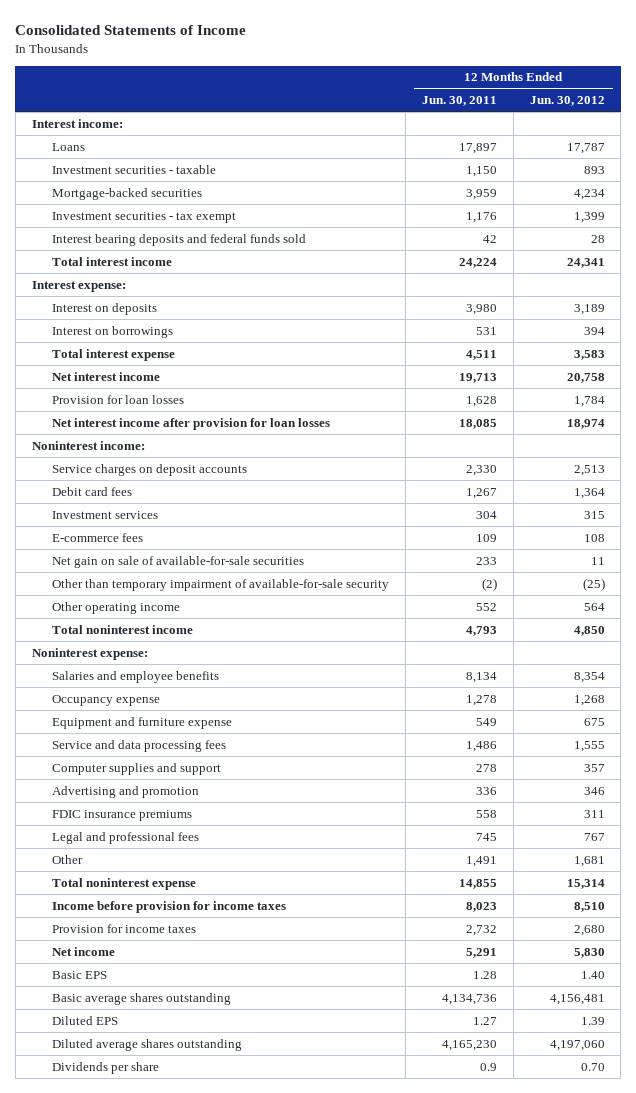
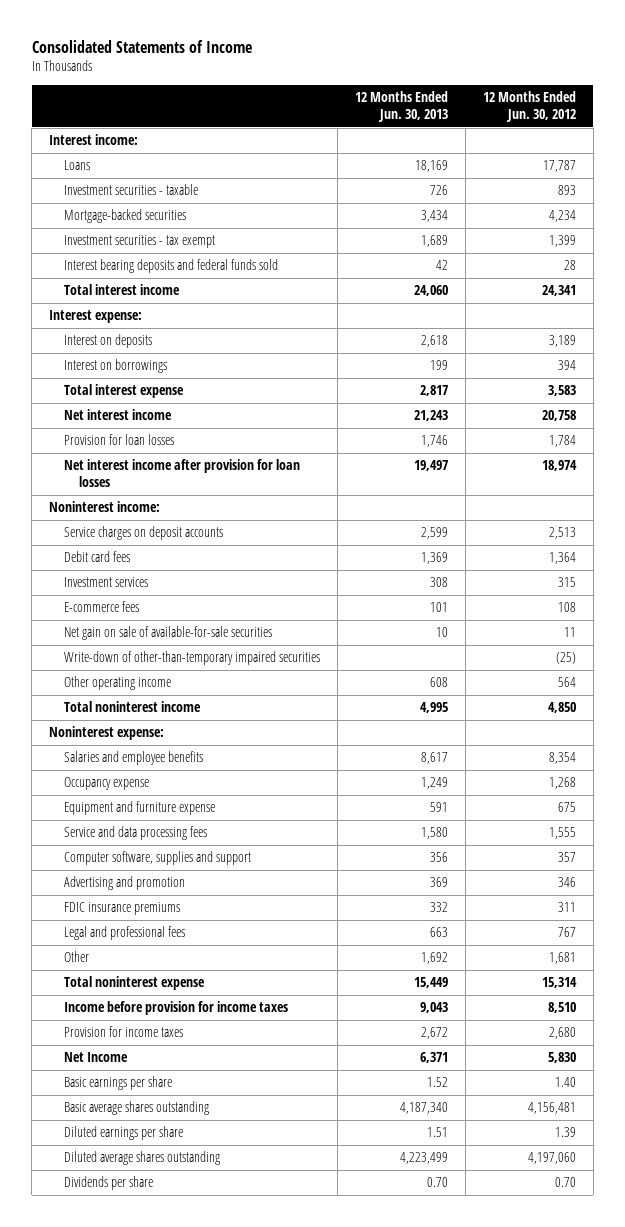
[421,95,497,106] Jun. 30, 2011 -> none
none -> [354,90,448,123] 12 Months Ended Jun. 30, 2013
[52,578,390,591] Other than temporary impairment of available-for-sale security -> none
none -> [64,651,321,666] Write-down of other-than-temporary impaired securities
[52,762,222,775] Computer supplies and support -> [64,851,252,866] Computer software, supplies and support
[52,946,116,956] Net income -> [64,1052,129,1063] Net Income
[52,970,108,979] Basic EPS -> [64,1076,173,1091] Basic earnings per share
[52,1015,119,1025] Diluted EPS -> [64,1126,184,1141] Diluted earnings per share

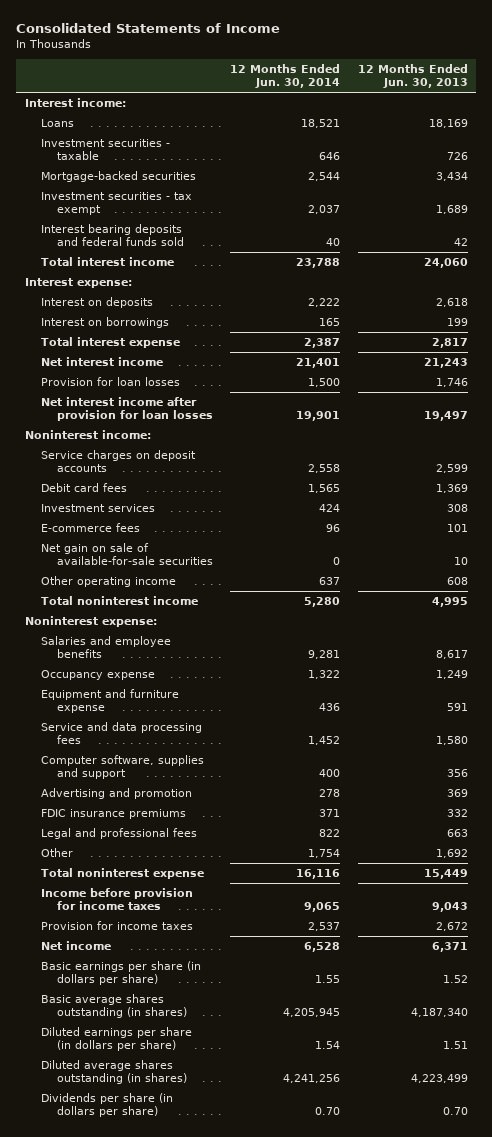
[482,90,576,123] 12 Months Ended Jun. 30, 2012 -> none
none -> [230,64,341,89] 12 Months Ended Jun. 30, 2014
[64,651,321,666] Write-down of other-than-temporary impaired securities -> none
[64,1052,129,1063] Net Income -> [41,940,112,950] Net income
[64,1076,173,1091] Basic earnings per share -> [41,960,202,986] Basic earnings per share (in dollars per share)
[64,1101,210,1116] Basic average shares outstanding -> [41,993,188,1019] Basic average shares outstanding (in shares)
[64,1126,184,1141] Diluted earnings per share -> [41,1026,193,1052] Diluted earnings per share (in dollars per share)
[64,1151,221,1166] Diluted average shares outstanding -> [41,1059,188,1085] Diluted average shares outstanding (in shares)
[64,1176,154,1191] Dividends per share -> [41,1092,174,1118] Dividends per share (in dollars per share)

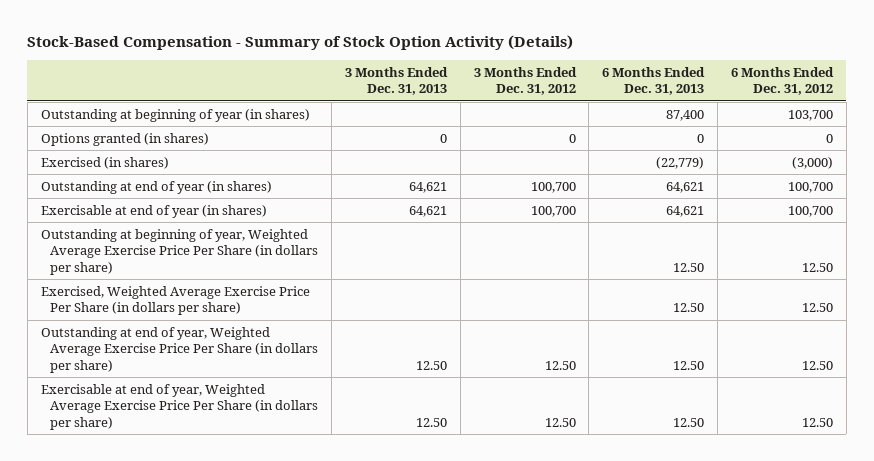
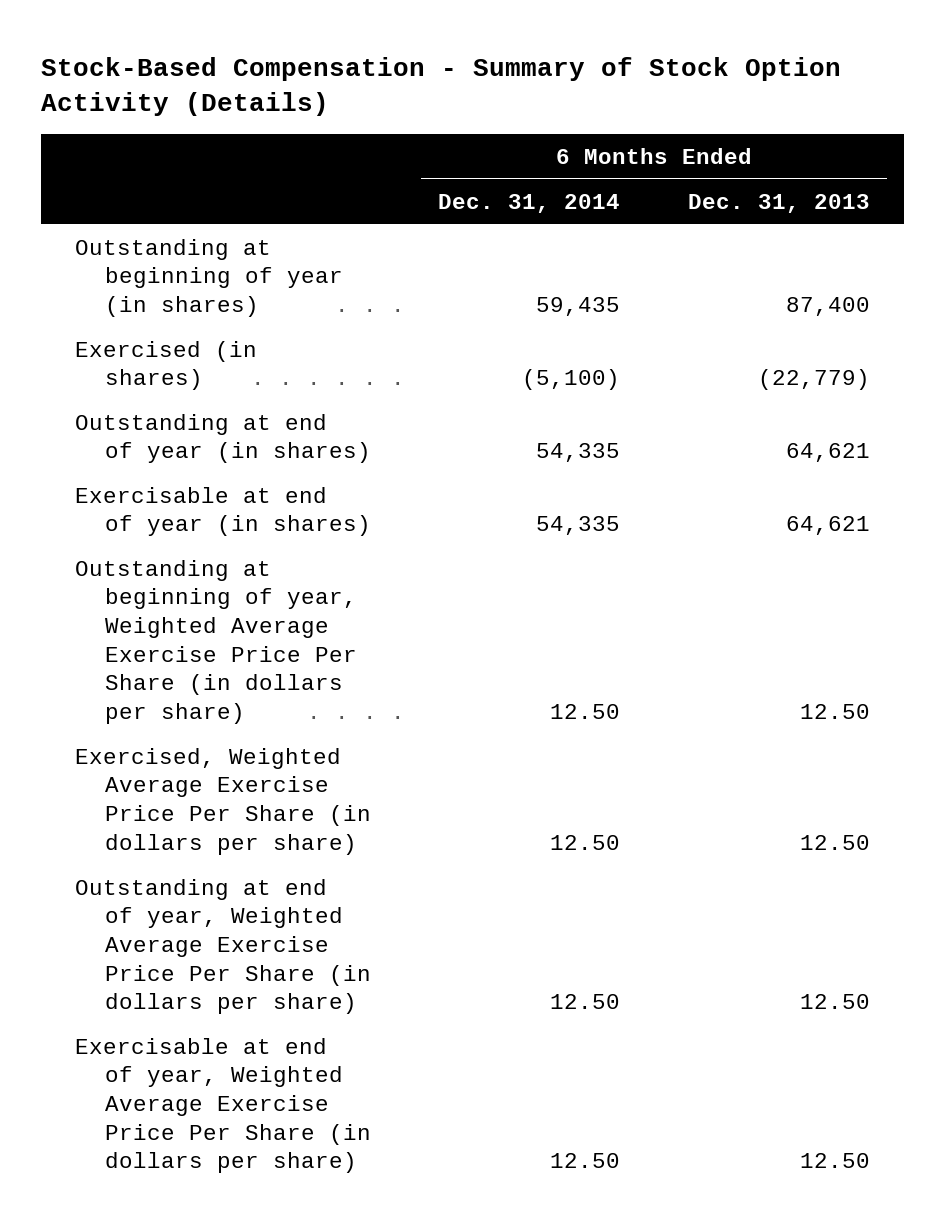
[344,66,448,96] 3 Months Ended Dec. 31, 2013 -> none
[473,66,577,96] 3 Months Ended Dec. 31, 2012 -> none
[731,66,835,96] 6 Months Ended Dec. 31, 2012 -> none
none -> [438,193,621,213] Dec. 31, 2014
[40,132,209,146] Options granted (in shares) -> none

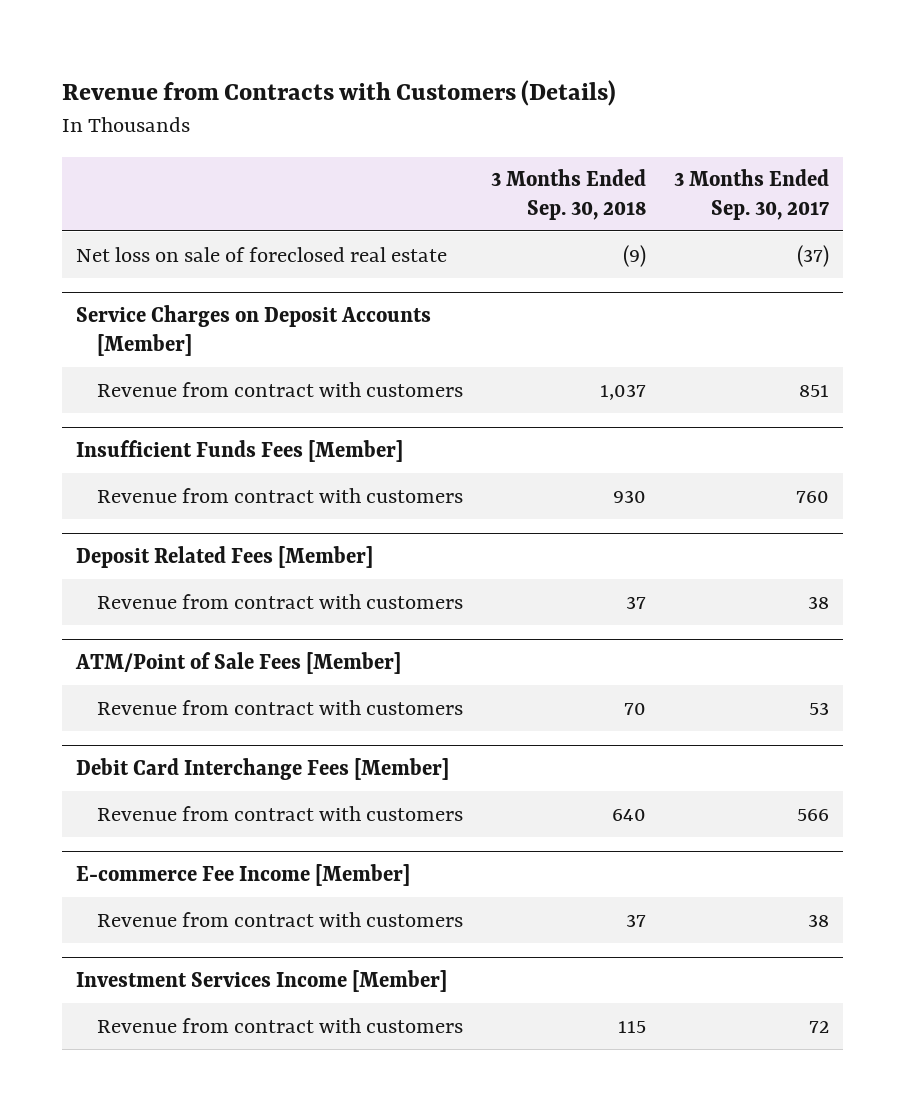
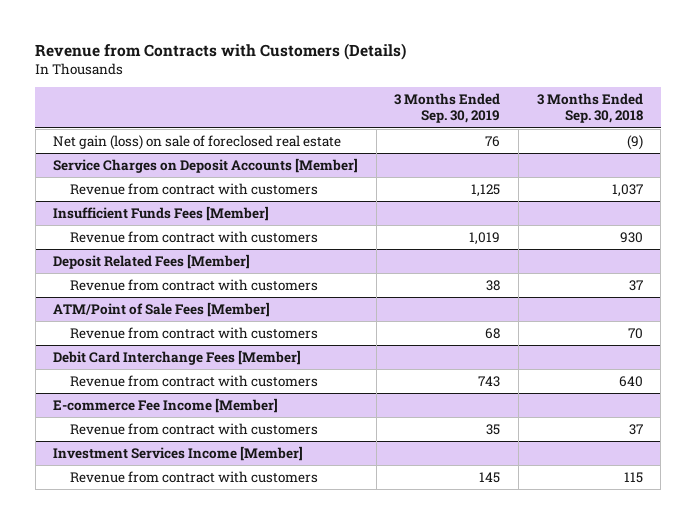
[673,169,829,220] 3 Months Ended Sep. 30, 2017 -> none
none -> [394,93,501,124] 3 Months Ended Sep. 30, 2019
[76,246,448,262] Net loss on sale of foreclosed real estate -> [53,134,342,150] Net gain (loss) on sale of foreclosed real estate

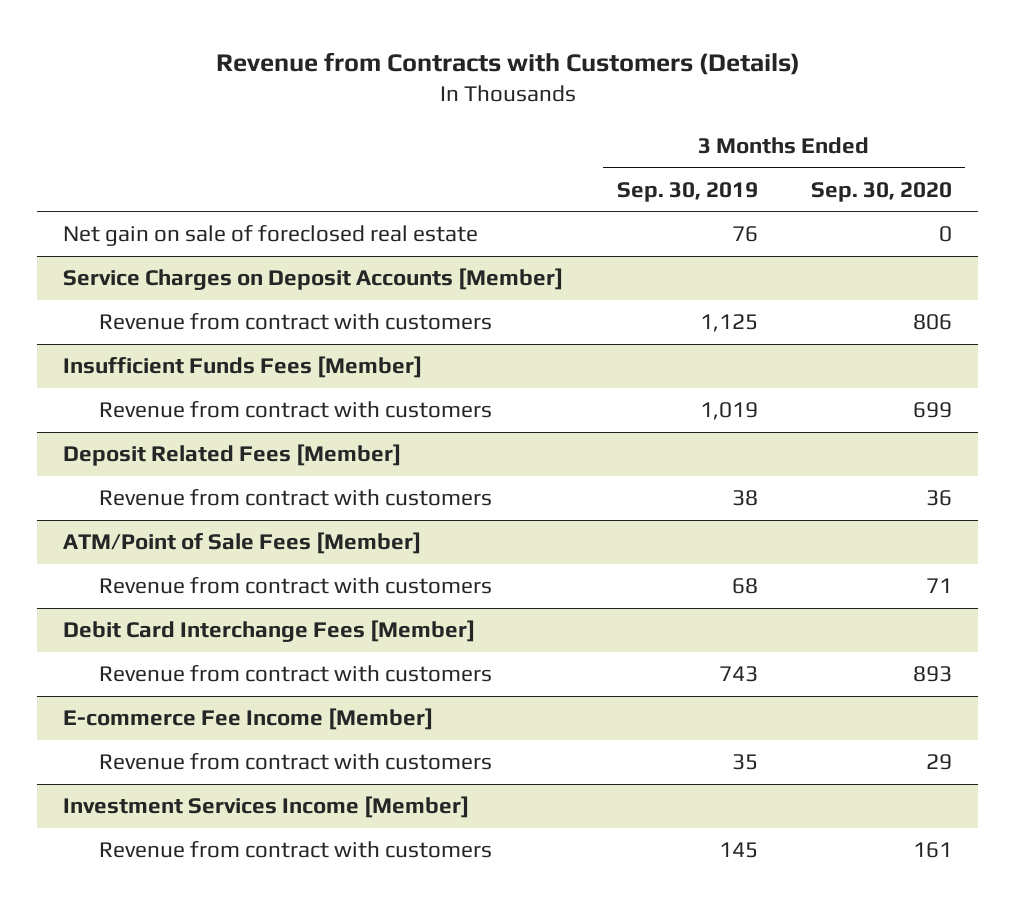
[536,93,643,124] 3 Months Ended Sep. 30, 2018 -> none
none -> [810,181,952,202] Sep. 30, 2020
[53,134,342,150] Net gain (loss) on sale of foreclosed real estate -> [63,225,479,247] Net gain on sale of foreclosed real estate

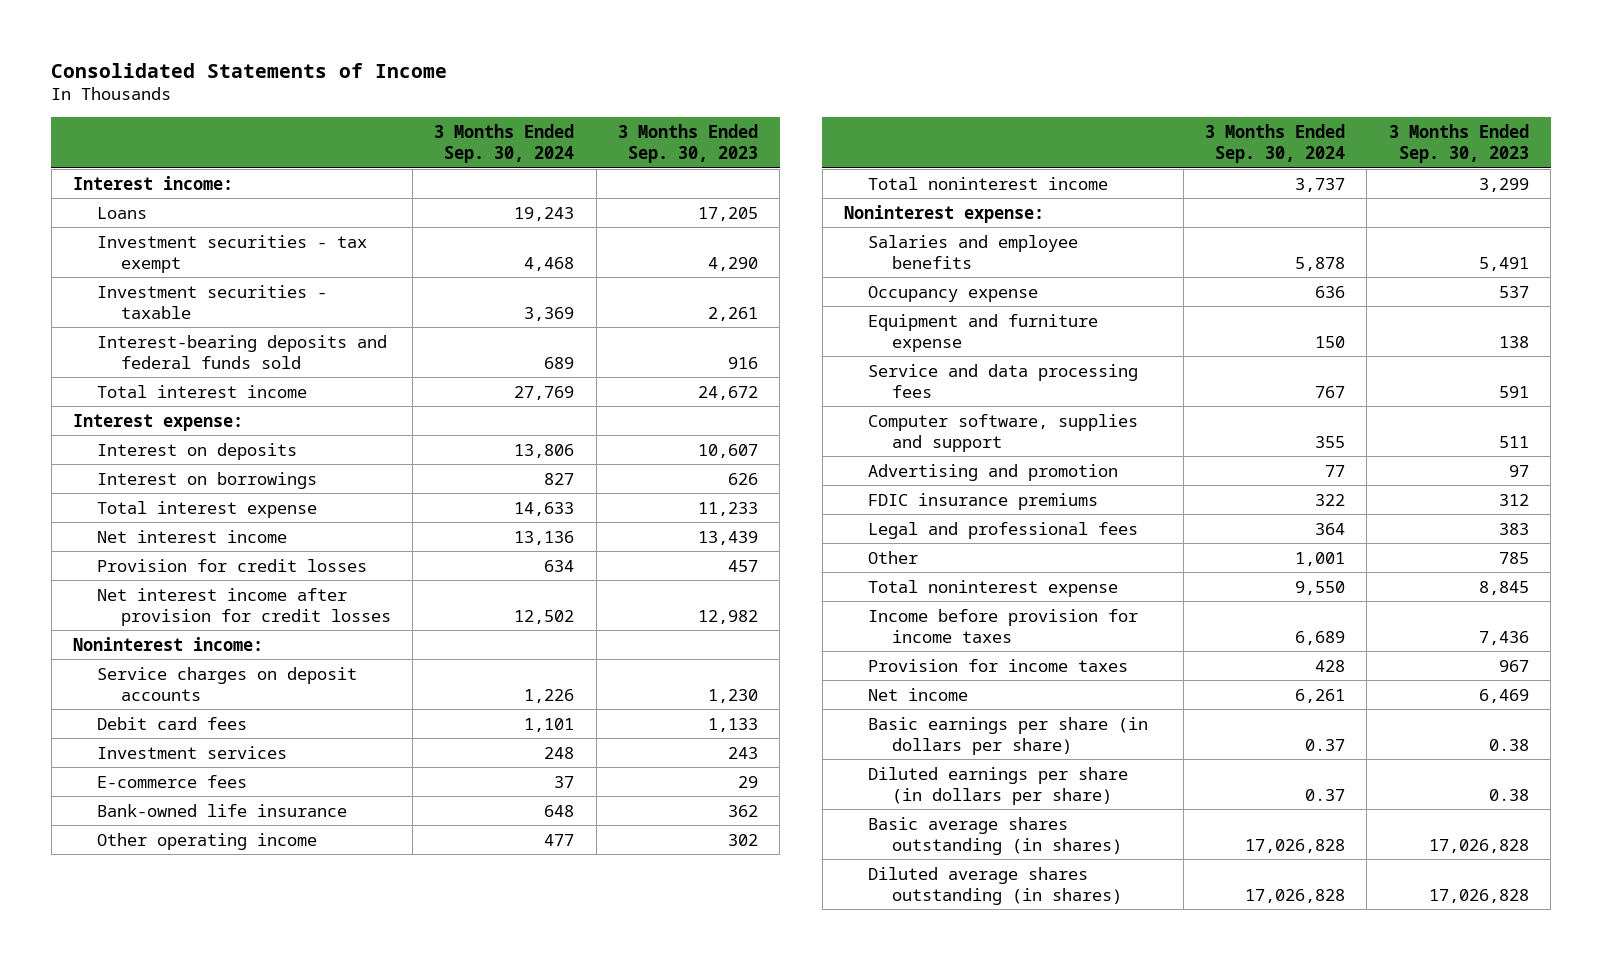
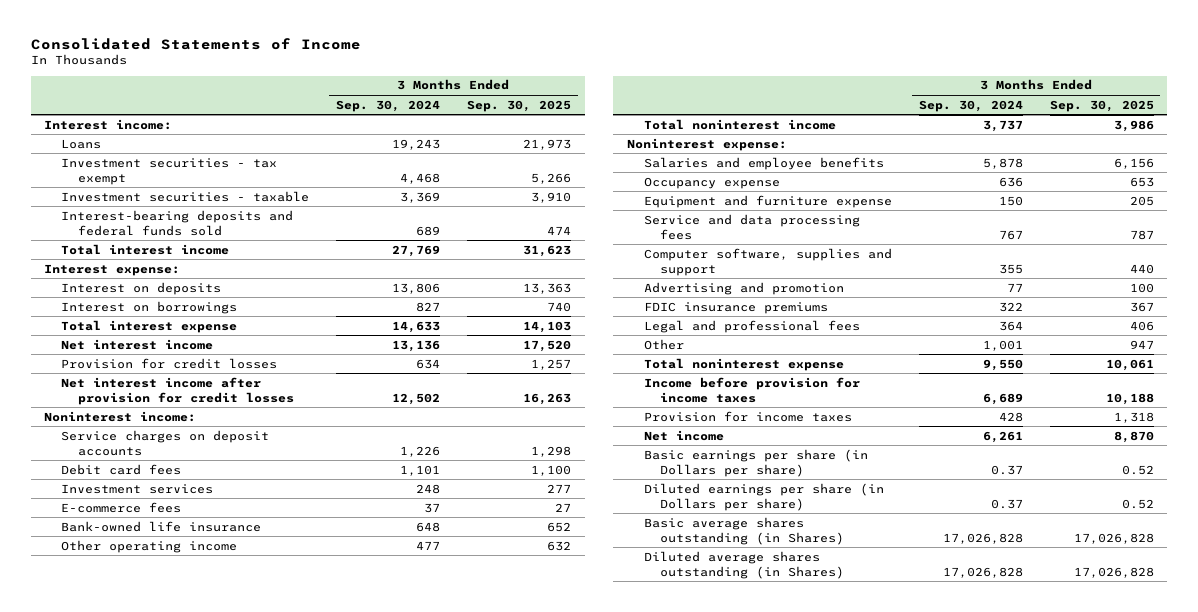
[618,124,759,163] 3 Months Ended Sep. 30, 2023 -> none
none -> [467,99,572,112] Sep. 30, 2025
[867,716,1148,755] Basic earnings per share (in dollars per share) -> [643,448,868,477] Basic earnings per share (in Dollars per share)
[867,766,1128,805] Diluted earnings per share (in dollars per share) -> [643,482,884,511] Diluted earnings per share (in Dollars per share)
[867,816,1122,855] Basic average shares outstanding (in shares) -> [643,516,845,545] Basic average shares outstanding (in Shares)
[867,866,1122,905] Diluted average shares outstanding (in shares) -> [643,550,845,579] Diluted average shares outstanding (in Shares)

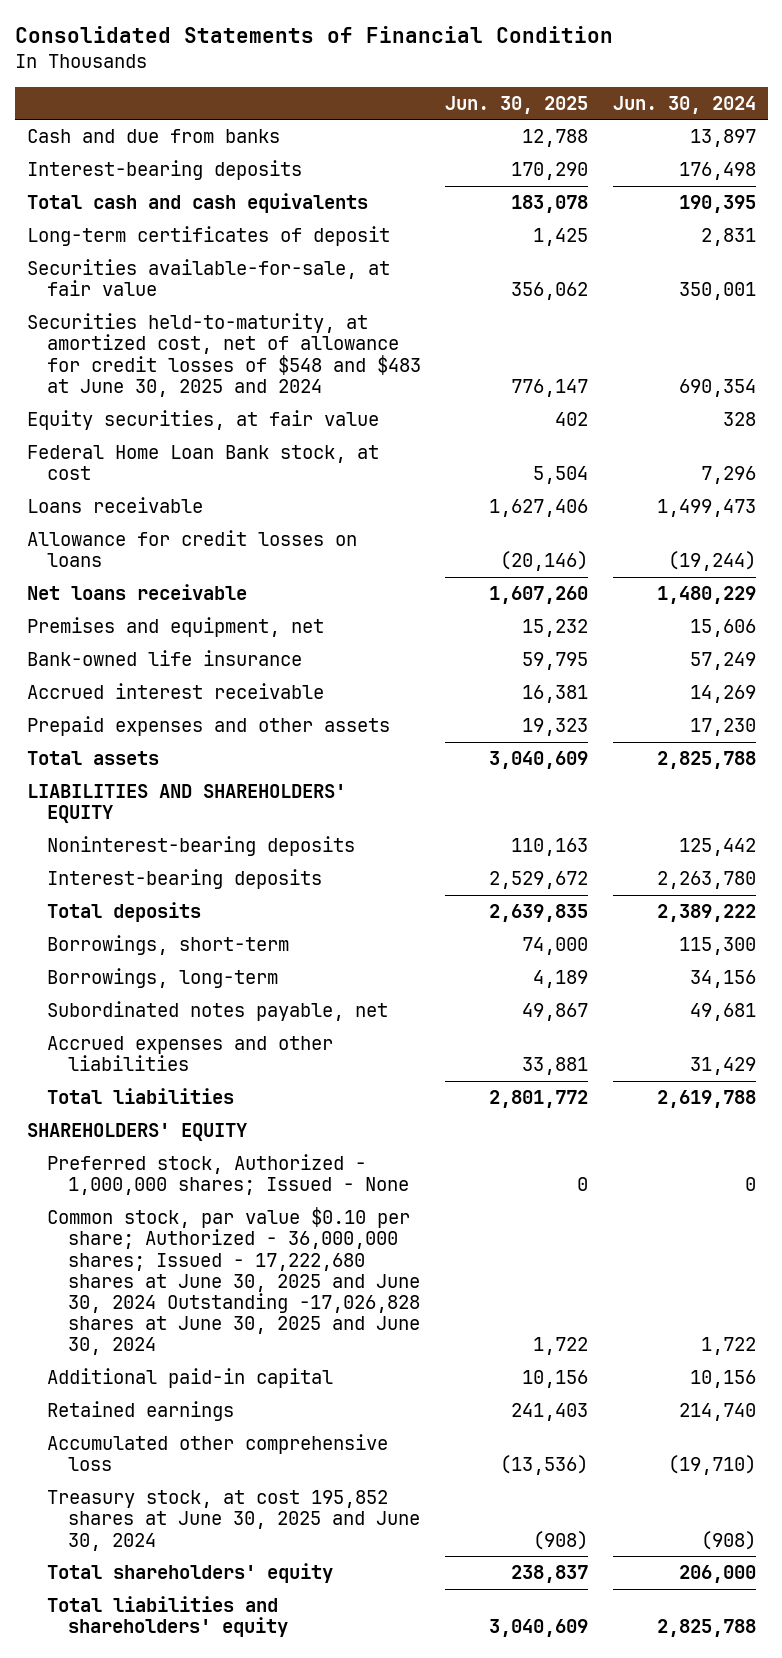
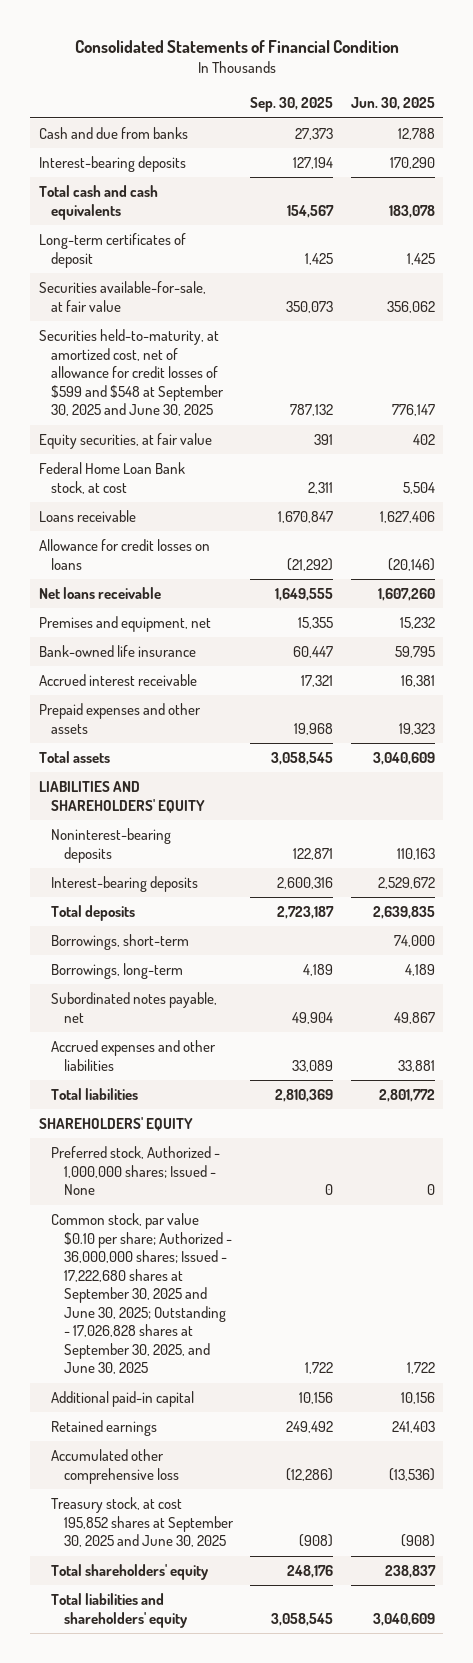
[612,95,756,114] Jun. 30, 2024 -> none
none -> [250,97,334,113] Sep. 30, 2025
[26,313,422,397] Securities held-to-maturity, at amortized cost, net of allowance for credit losses of $548 and $483 at June 30, 2025 and 2024 -> [38,329,225,417] Securities held-to-maturity, at amortized cost, net of allowance for credit losses of $599 and $548 at September 30, 2025 and June 30, 2025
[47,1207,420,1356] Common stock, par value $0.10 per share; Authorized - 36,000,000 shares; Issued - 17,222,680 shares at June 30, 2025 and June 30, 2024 Outstanding -17,026,828 shares at June 30, 2025 and June 30, 2024 -> [51,1213,232,1375] Common stock, par value $0.10 per share; Authorized - 36,000,000 shares; Issued - 17,222,680 shares at September 30, 2025 and June 30, 2025; Outstanding - 17,026,828 shares at September 30, 2025, and June 30, 2025
[47,1490,420,1551] Treasury stock, at cost 195,852 shares at June 30, 2025 and June 30, 2024 -> [51,1497,234,1548] Treasury stock, at cost 195,852 shares at September 30, 2025 and June 30, 2025

